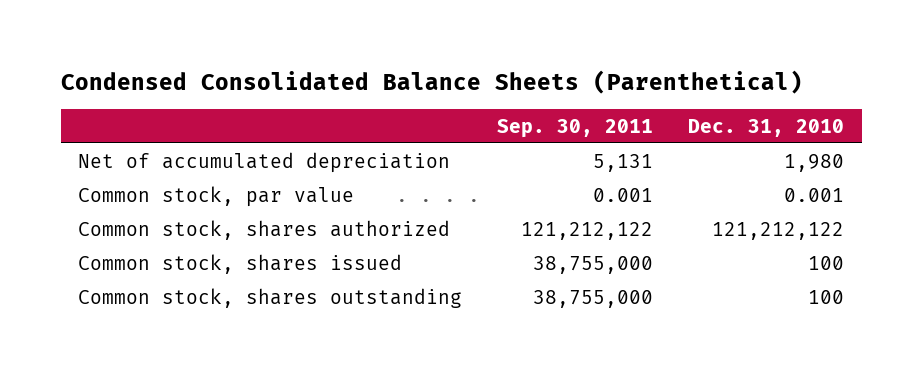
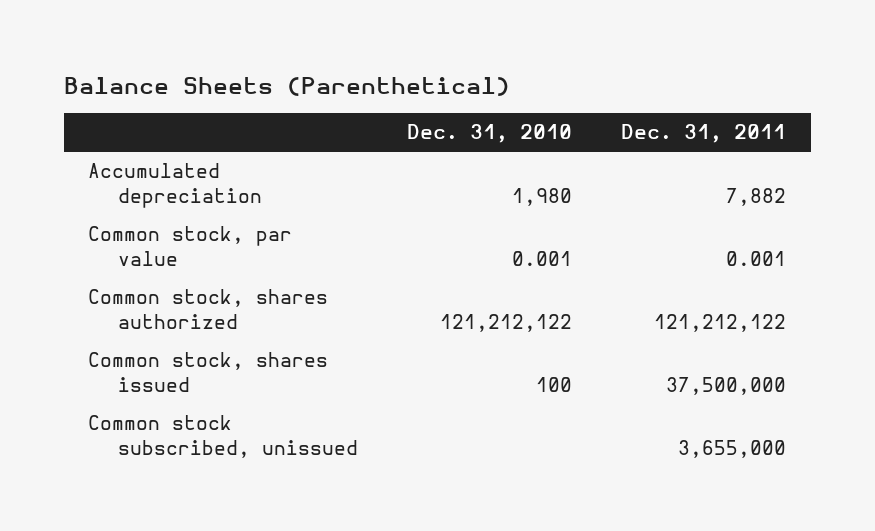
[60,69,803,94] Condensed Consolidated Balance Sheets (Parenthetical) -> [63,76,510,96] Balance Sheets (Parenthetical)
[497,118,654,138] Sep. 30, 2011 -> none
none -> [621,124,787,144] Dec. 31, 2011
[78,151,451,173] Net of accumulated depreciation -> [88,163,262,208] Accumulated depreciation
[78,287,463,308] Common stock, shares outstanding -> none
none -> [88,415,358,458] Common stock subscribed, unissued

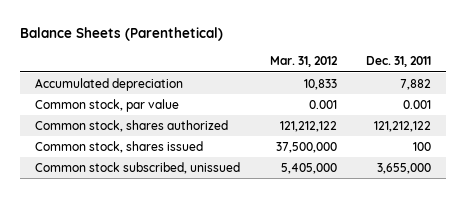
[407,124,573,144] Dec. 31, 2010 -> none
none -> [269,56,338,68] Mar. 31, 2012
[666,376,787,395] 37,500,000 -> [413,141,432,151] 100

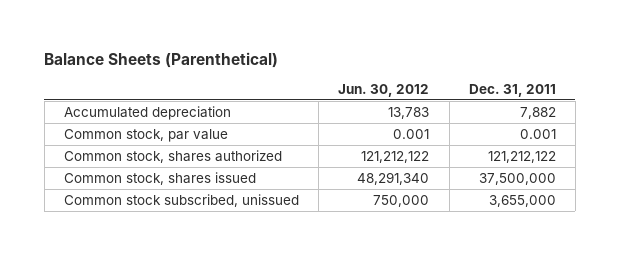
[269,56,338,68] Mar. 31, 2012 -> none
none -> [338,83,430,97] Jun. 30, 2012
[413,141,432,151] 100 -> [478,172,556,185] 37,500,000

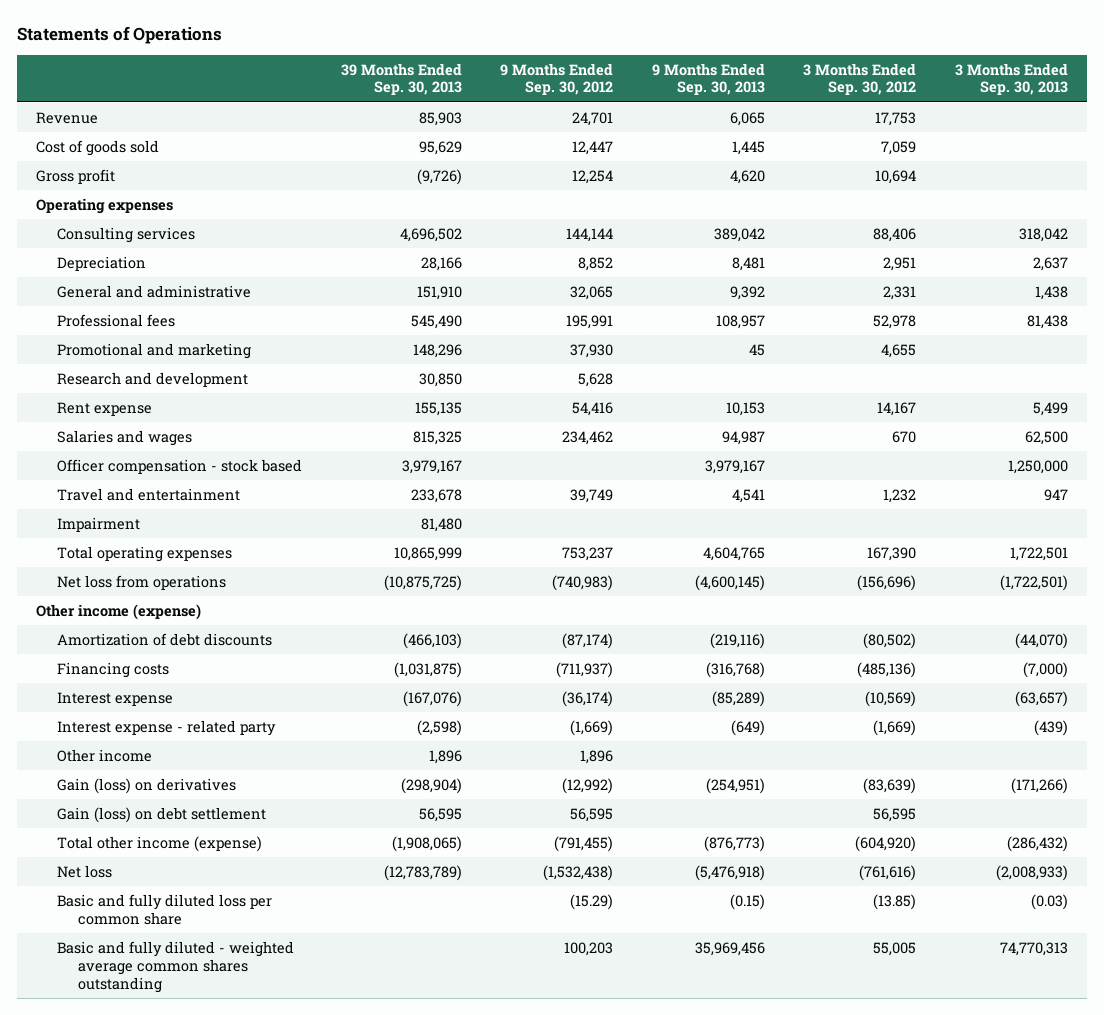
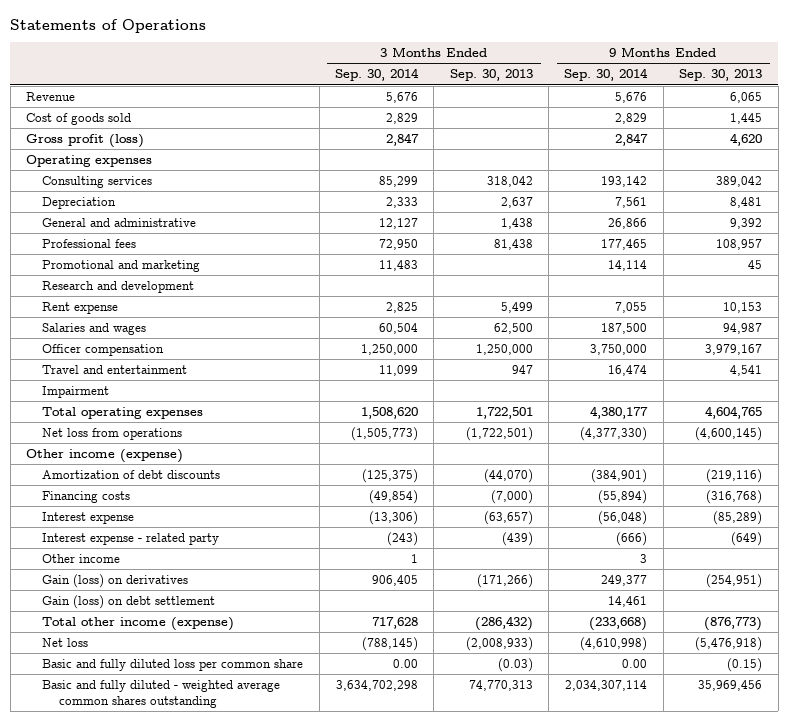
[340,62,462,96] 39 Months Ended Sep. 30, 2013 -> none
[500,62,614,96] 9 Months Ended Sep. 30, 2012 -> none
[803,62,917,96] 3 Months Ended Sep. 30, 2012 -> none
none -> [335,68,420,82] Sep. 30, 2014
none -> [564,68,649,82] Sep. 30, 2014
[36,168,116,184] Gross profit -> [26,133,145,148] Gross profit (loss)
[57,458,303,474] Officer compensation - stock based -> [42,343,165,356] Officer compensation

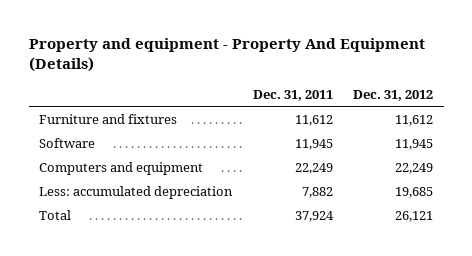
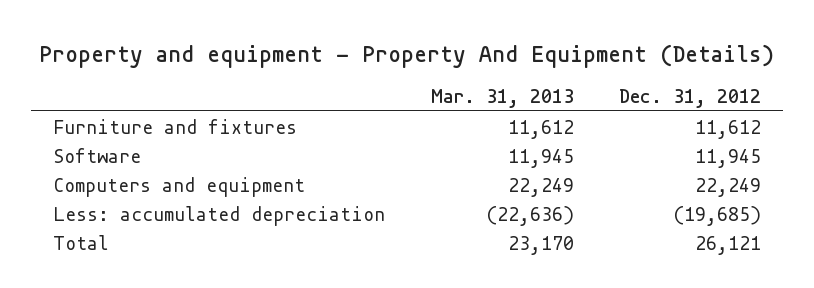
[252,90,333,102] Dec. 31, 2011 -> none
none -> [430,88,574,108] Mar. 31, 2013
[395,186,434,198] 19,685 -> [672,205,761,226] (19,685)

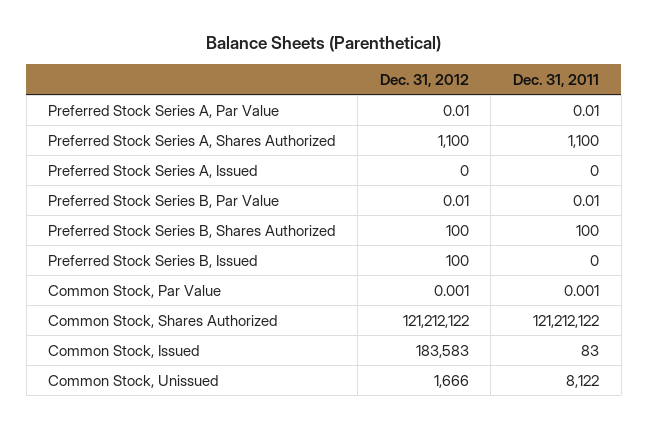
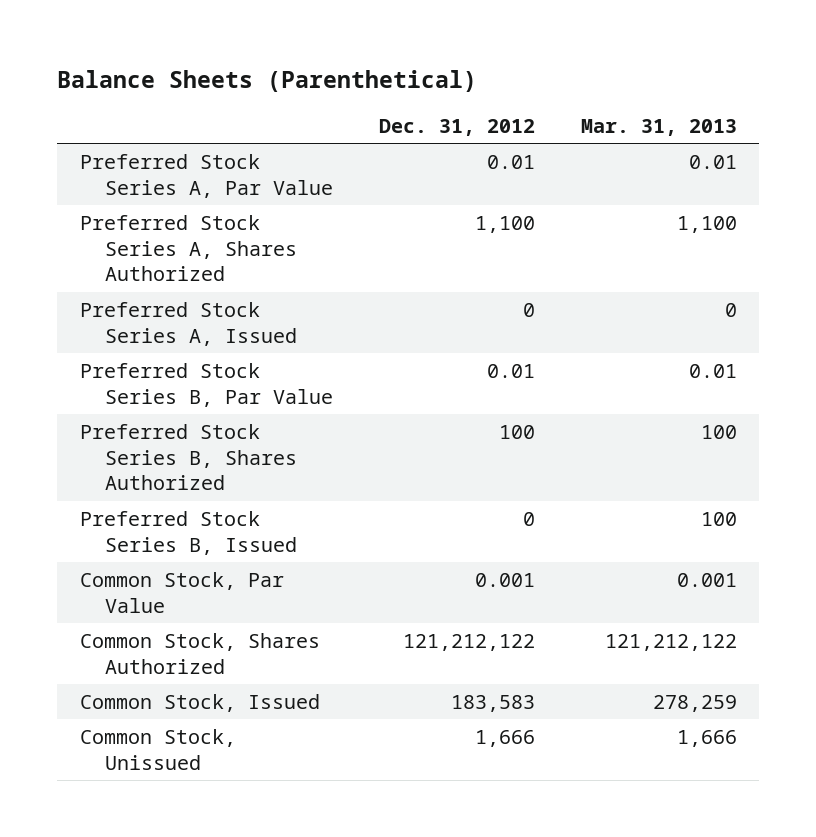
[513,73,600,87] Dec. 31, 2011 -> none
none -> [580,118,737,136] Mar. 31, 2013
[445,254,469,266] 100 -> [522,511,535,526] 0

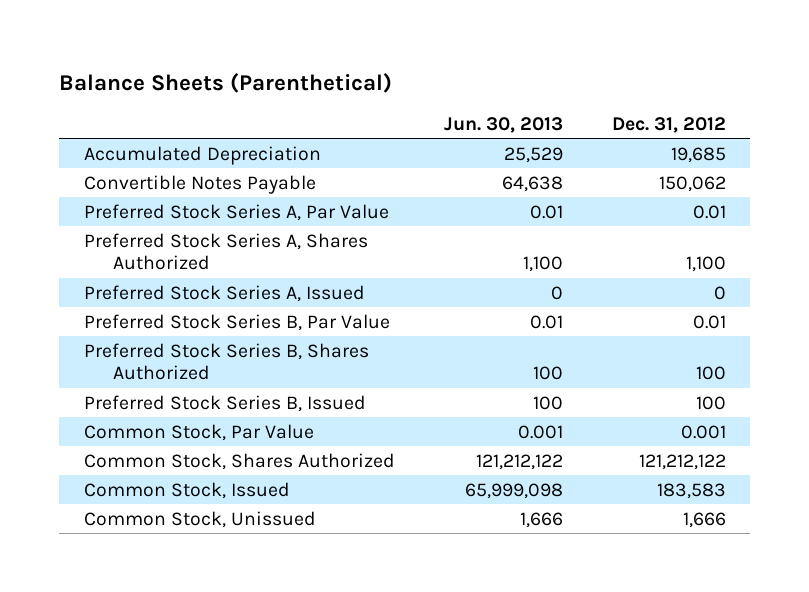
[580,118,737,136] Mar. 31, 2013 -> none
none -> [443,116,563,133] Jun. 30, 2013
none -> [83,145,321,165] Accumulated Depreciation
none -> [83,174,316,194] Convertible Notes Payable
[522,511,535,526] 0 -> [695,395,726,410] 100

